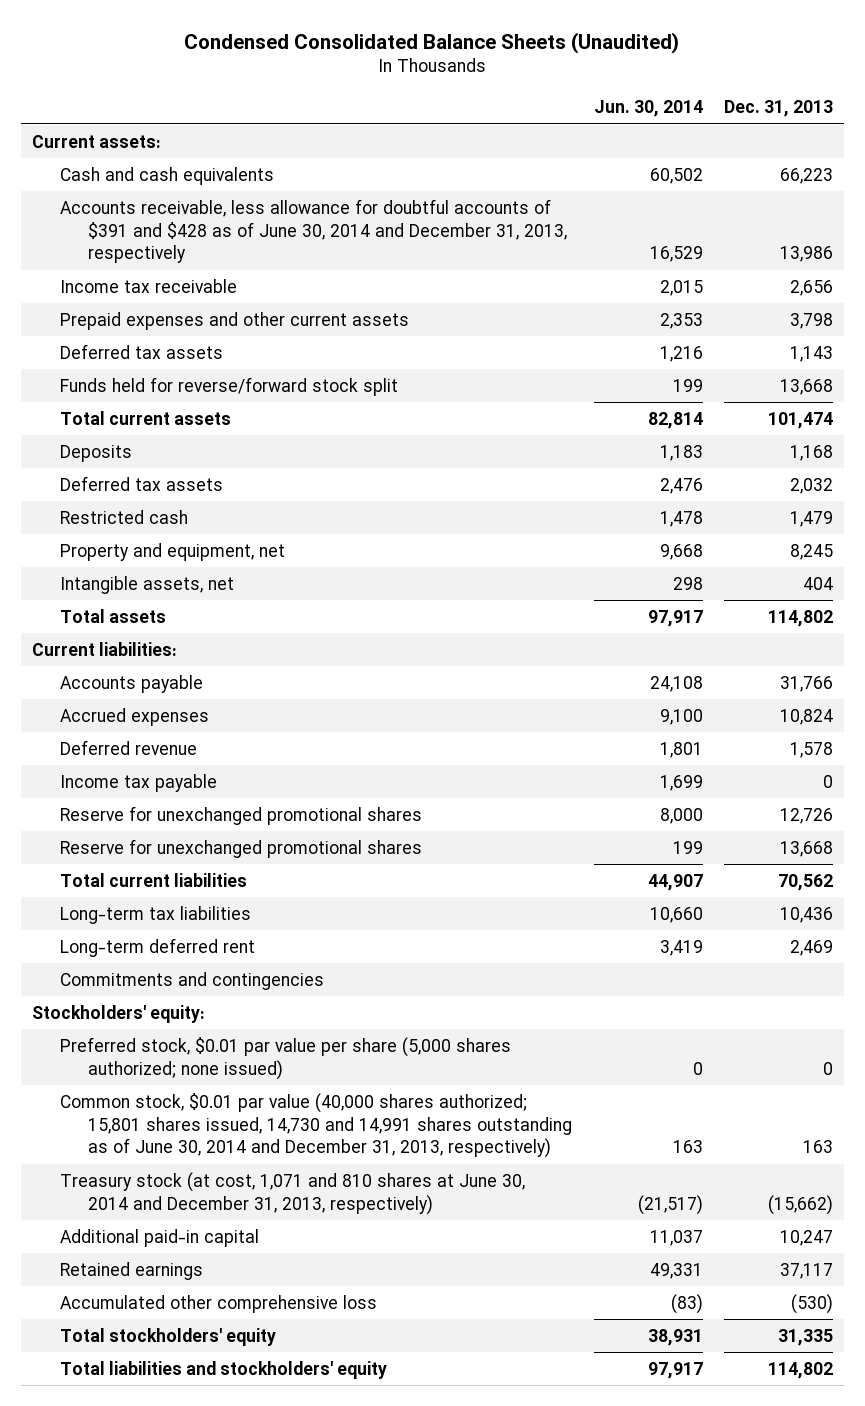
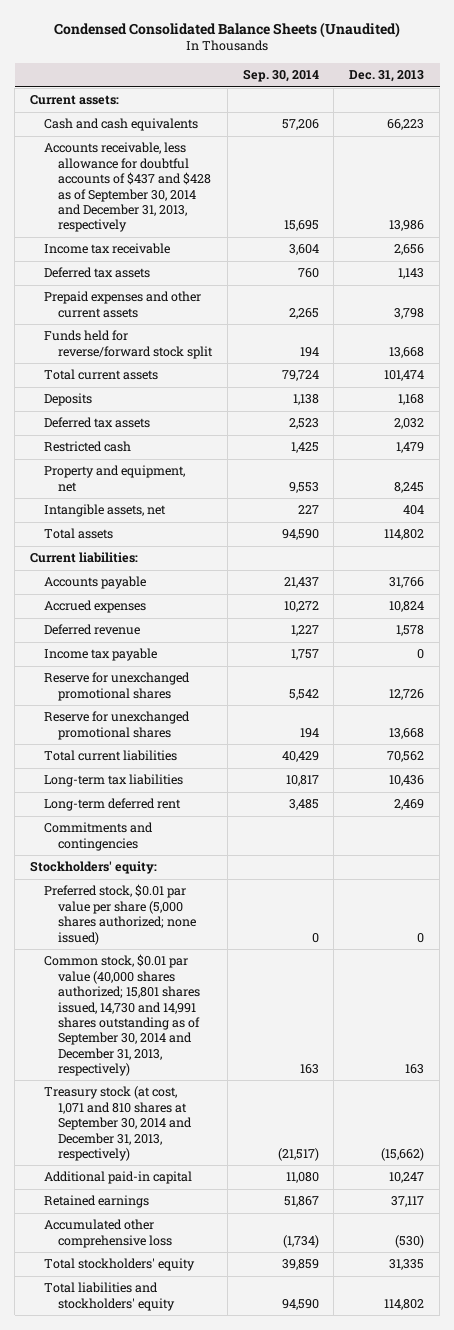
[593,100,703,118] Jun. 30, 2014 -> none
none -> [242,69,319,83] Sep. 30, 2014
[60,198,568,264] Accounts receivable, less allowance for doubtful accounts of $391 and $428 as of June 30, 2014 and December 31, 2013, respectively -> [43,142,211,233] Accounts receivable, less allowance for doubtful accounts of $437 and $428 as of September 30, 2014 and December 31, 2013, respectively
[60,311,410,330] Prepaid expenses and other current assets -> [43,291,201,318] Prepaid expenses and other current assets
[60,1092,573,1159] Common stock, $0.01 par value (40,000 shares authorized; 15,801 shares issued, 14,730 and 14,991 shares outstanding as of June 30, 2014 and December 31, 2013, respectively) -> [43,954,200,1076] Common stock, $0.01 par value (40,000 shares authorized; 15,801 shares issued, 14,730 and 14,991 shares outstanding as of September 30, 2014 and December 31, 2013, respectively)
[60,1171,526,1215] Treasury stock (at cost, 1,071 and 810 shares at June 30, 2014 and December 31, 2013, respectively) -> [43,1086,192,1161] Treasury stock (at cost, 1,071 and 810 shares at September 30, 2014 and December 31, 2013, respectively)

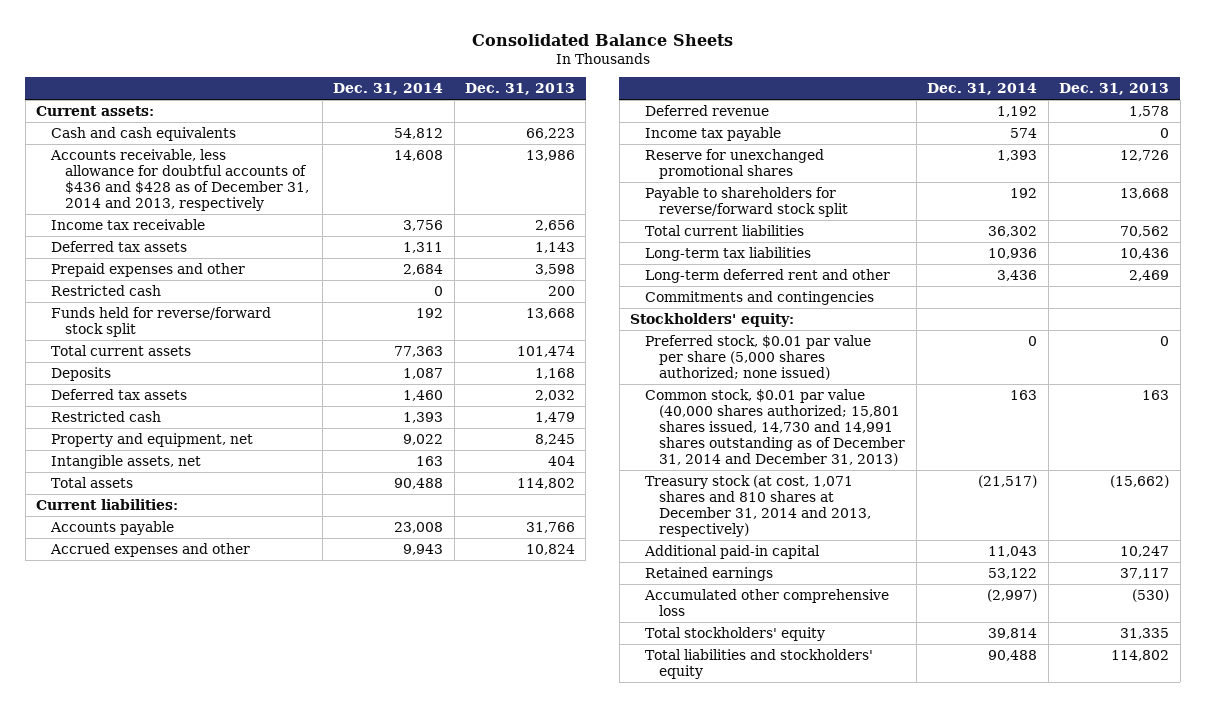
[54,21,401,38] Condensed Consolidated Balance Sheets (Unaudited) -> [471,34,733,47] Consolidated Balance Sheets
[242,69,319,83] Sep. 30, 2014 -> none
none -> [333,83,444,96] Dec. 31, 2014
[43,142,211,233] Accounts receivable, less allowance for doubtful accounts of $437 and $428 as of September 30, 2014 and December 31, 2013, respectively -> [49,148,310,211] Accounts receivable, less allowance for doubtful accounts of $436 and $428 as of December 31, 2014 and 2013, respectively
[43,291,201,318] Prepaid expenses and other current assets -> [50,262,245,277] Prepaid expenses and other
[394,307,425,319] 3,798 -> [535,263,576,275] 3,598
none -> [50,284,161,296] Restricted cash
[43,600,146,614] Accrued expenses -> [49,542,250,557] Accrued expenses and other
[43,711,190,740] Reserve for unexchanged promotional shares -> [644,186,849,217] Payable to shareholders for reverse/forward stock split
[43,798,181,812] Long-term deferred rent -> [644,268,890,283] Long-term deferred rent and other
[43,954,200,1076] Common stock, $0.01 par value (40,000 shares authorized; 15,801 shares issued, 14,730 and 14,991 shares outstanding as of September 30, 2014 and December 31, 2013, respectively) -> [644,388,906,466] Common stock, $0.01 par value (40,000 shares authorized; 15,801 shares issued, 14,730 and 14,991 shares outstanding as of December 31, 2014 and December 31, 2013)
[43,1086,192,1161] Treasury stock (at cost, 1,071 and 810 shares at September 30, 2014 and December 31, 2013, respectively) -> [644,474,872,537] Treasury stock (at cost, 1,071 shares and 810 shares at December 31, 2014 and 2013, respectively)

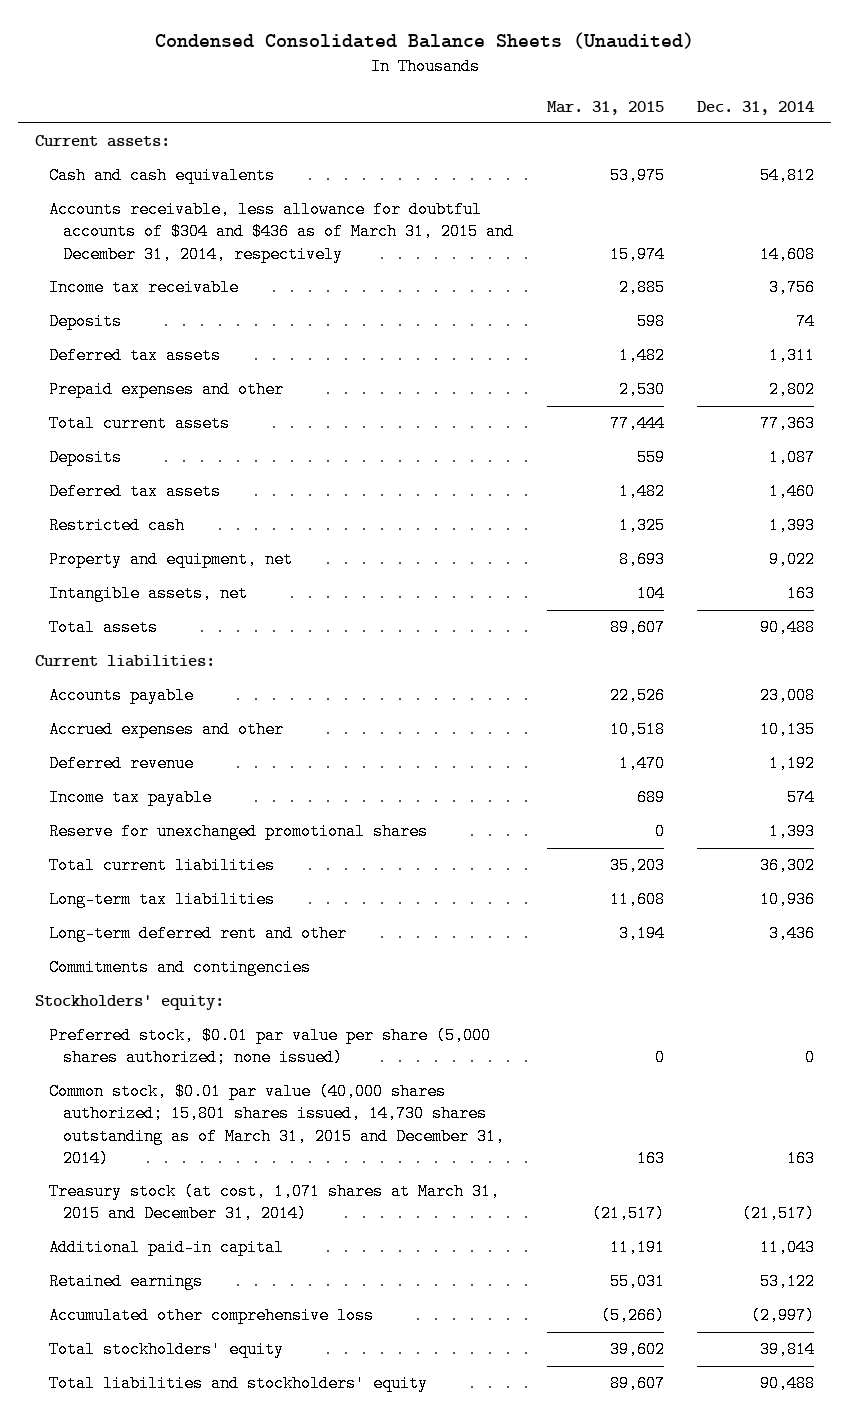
[471,34,733,47] Consolidated Balance Sheets -> [154,31,694,49] Condensed Consolidated Balance Sheets (Unaudited)
[465,83,576,96] Dec. 31, 2013 -> none
none -> [546,100,664,115] Mar. 31, 2015
[49,148,310,211] Accounts receivable, less allowance for doubtful accounts of $436 and $428 as of December 31, 2014 and 2013, respectively -> [49,201,514,263] Accounts receivable, less allowance for doubtful accounts of $304 and $436 as of March 31, 2015 and December 31, 2014, respectively
none -> [49,313,123,331] Deposits
[50,284,161,296] Restricted cash -> none
[50,306,271,337] Funds held for reverse/forward stock split -> none
[403,263,444,275] 2,684 -> [769,381,816,399] 2,802
[403,543,444,555] 9,943 -> [760,721,816,739] 10,135
[644,186,849,217] Payable to shareholders for reverse/forward stock split -> none
[644,388,906,466] Common stock, $0.01 par value (40,000 shares authorized; 15,801 shares issued, 14,730 and 14,991 shares outstanding as of December 31, 2014 and December 31, 2013) -> [49,1083,505,1167] Common stock, $0.01 par value (40,000 shares authorized; 15,801 shares issued, 14,730 shares outstanding as of March 31, 2015 and December 31, 2014)
[644,474,872,537] Treasury stock (at cost, 1,071 shares and 810 shares at December 31, 2014 and 2013, respectively) -> [49,1183,501,1223] Treasury stock (at cost, 1,071 shares at March 31, 2015 and December 31, 2014)

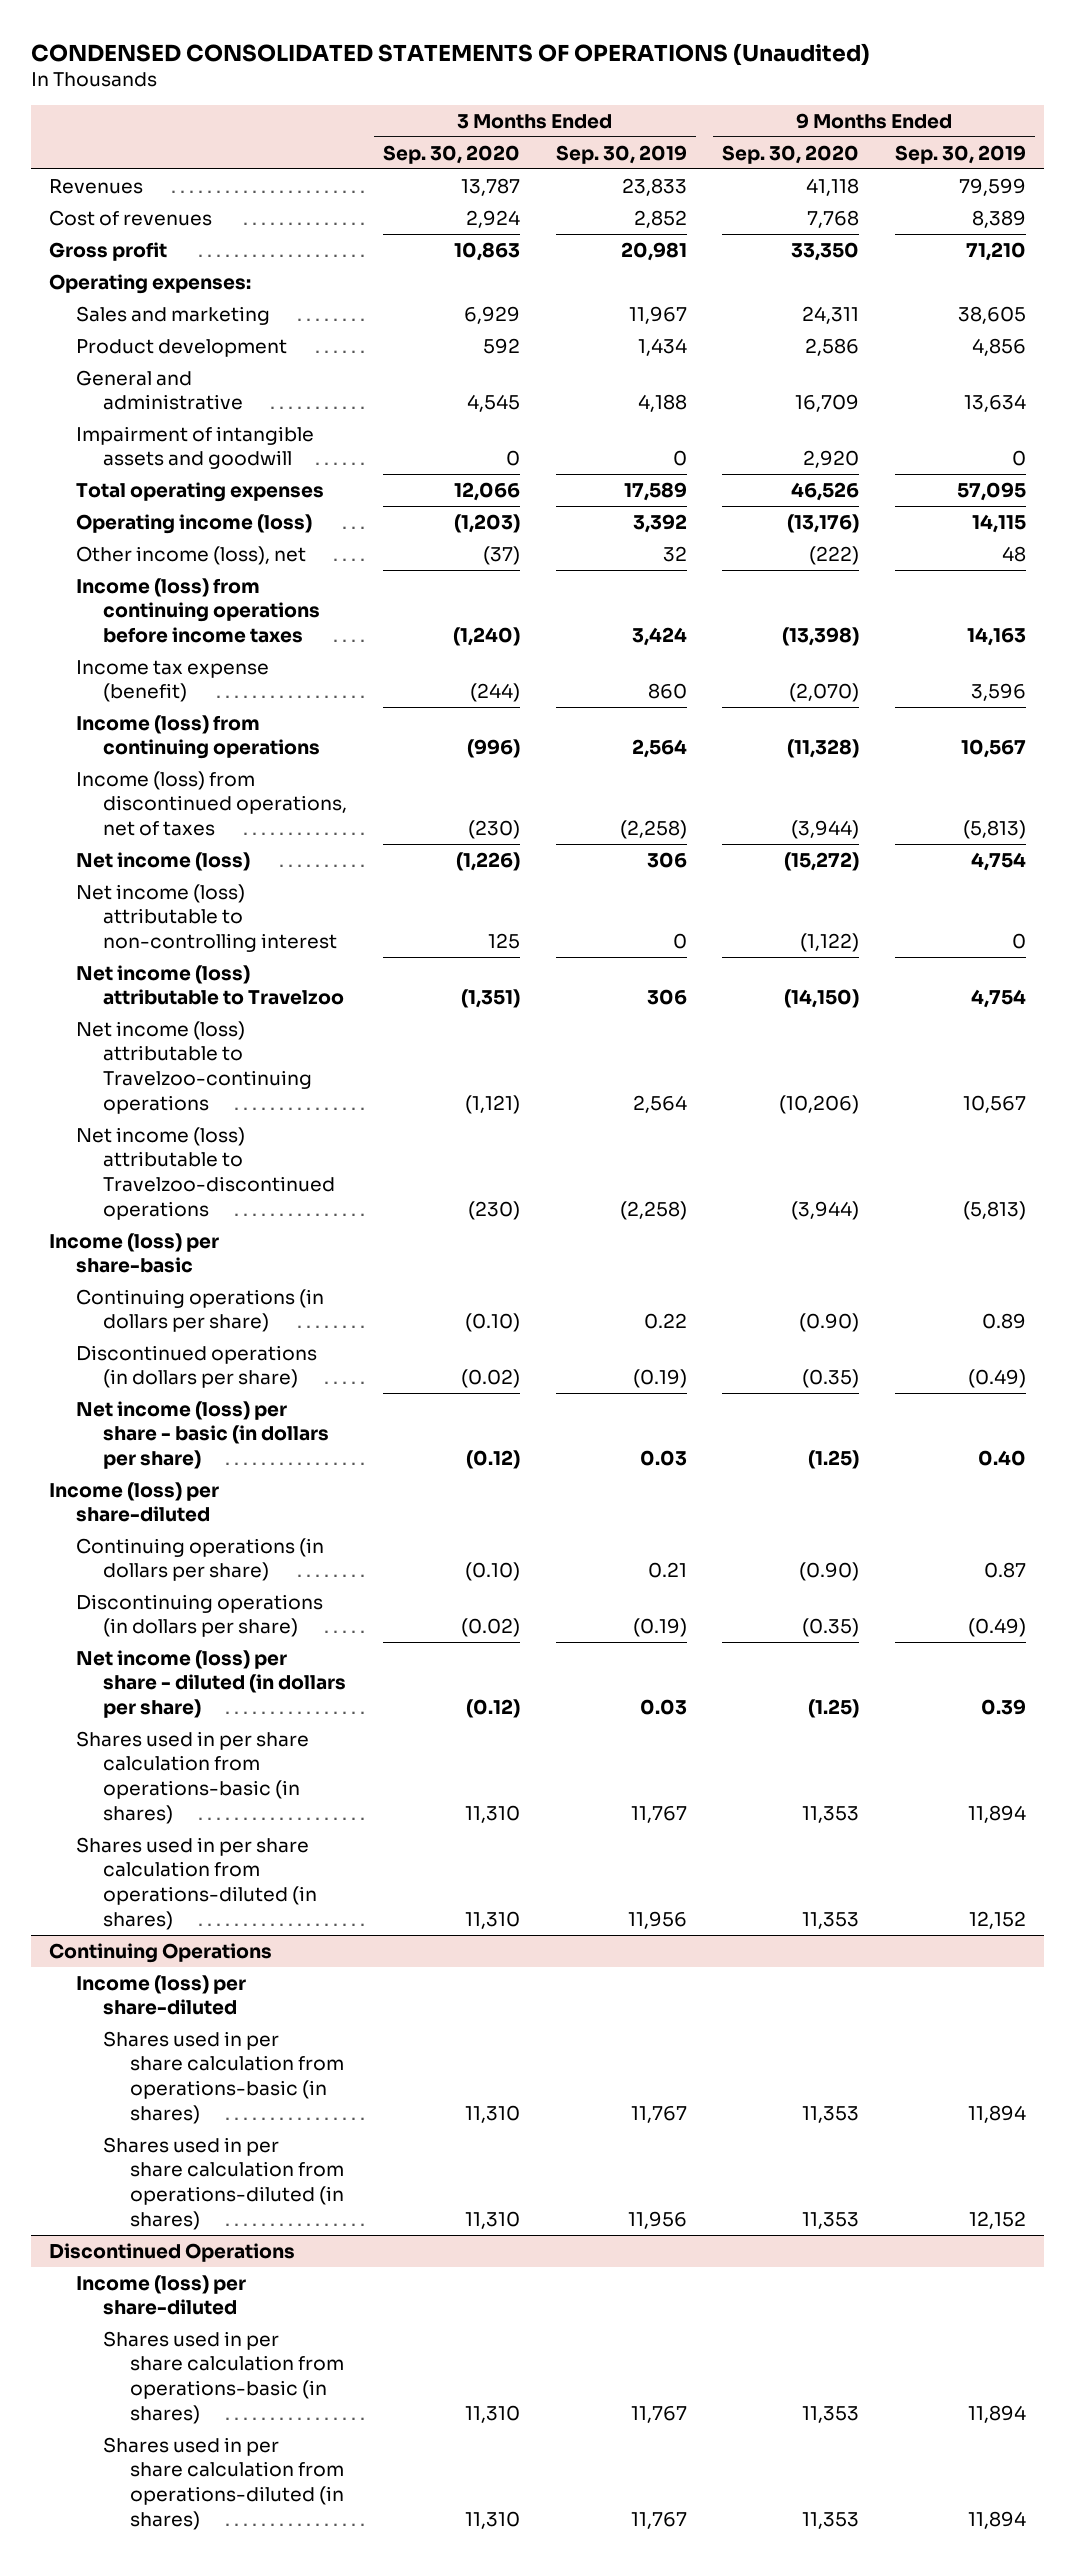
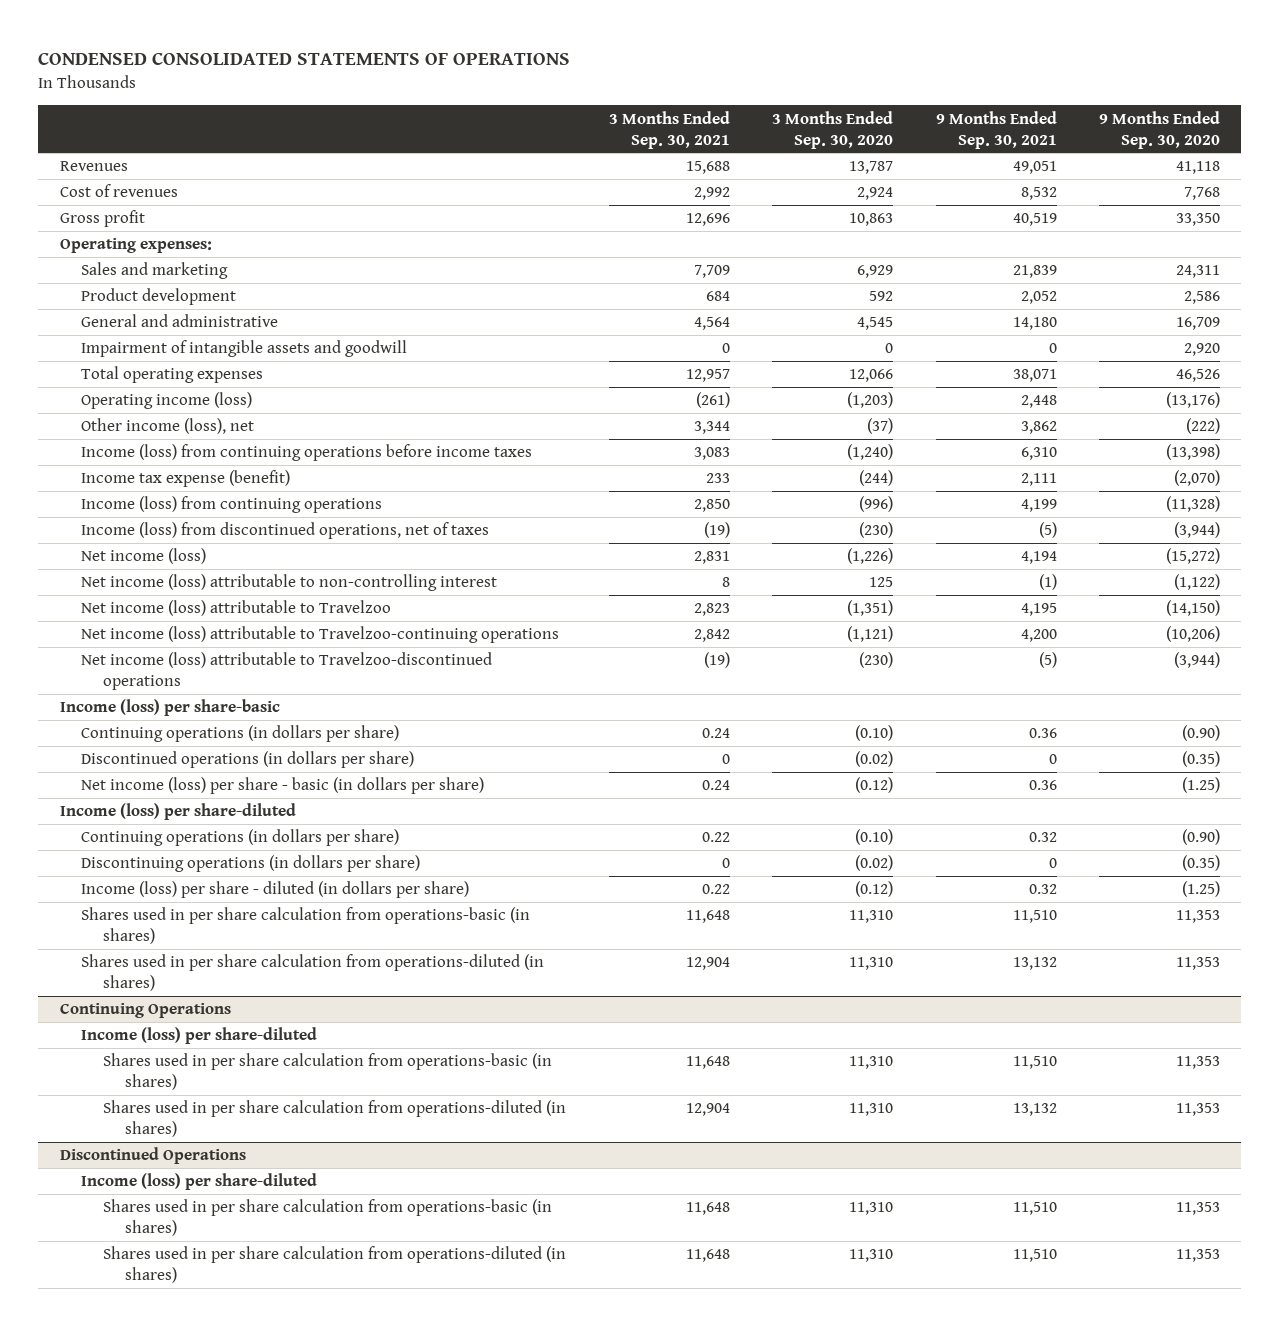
[31,42,871,66] CONDENSED CONSOLIDATED STATEMENTS OF OPERATIONS (Unaudited) -> [38,52,571,66] CONDENSED CONSOLIDATED STATEMENTS OF OPERATIONS
[555,144,687,164] Sep. 30, 2019 -> none
[895,144,1027,164] Sep. 30, 2019 -> none
none -> [608,110,730,149] 3 Months Ended Sep. 30, 2021
none -> [935,110,1057,149] 9 Months Ended Sep. 30, 2021
[75,1649,346,1719] Net income (loss) per share - diluted (in dollars per share) -> [81,881,470,899] Income (loss) per share - diluted (in dollars per share)

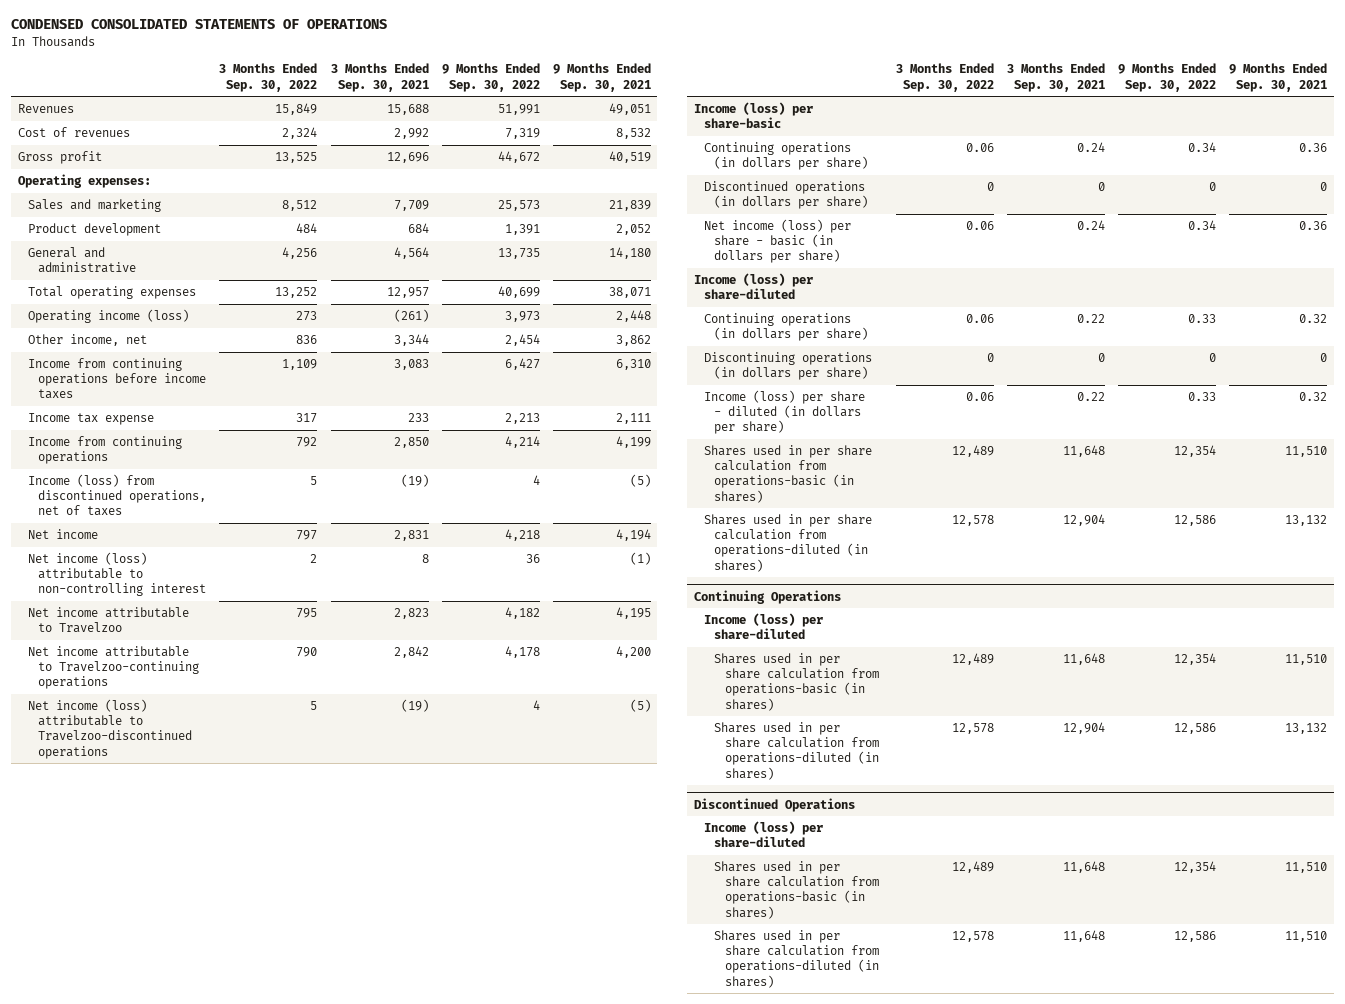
[772,110,894,149] 3 Months Ended Sep. 30, 2020 -> none
[1099,110,1221,149] 9 Months Ended Sep. 30, 2020 -> none
none -> [219,63,318,92] 3 Months Ended Sep. 30, 2022
none -> [441,63,540,92] 9 Months Ended Sep. 30, 2022
[81,340,408,358] Impairment of intangible assets and goodwill -> none
[81,418,255,435] Other income (loss), net -> [27,333,147,346] Other income, net
[81,444,533,462] Income (loss) from continuing operations before income taxes -> [27,357,207,400] Income from continuing operations before income taxes
[81,470,291,488] Income tax expense (benefit) -> [27,412,154,425] Income tax expense
[81,496,383,514] Income (loss) from continuing operations -> [27,435,182,465] Income from continuing operations
[81,548,207,565] Net income (loss) -> [27,528,98,539] Net income
[81,600,392,617] Net income (loss) attributable to Travelzoo -> [27,606,189,634] Net income attributable to Travelzoo
[81,626,560,644] Net income (loss) attributable to Travelzoo-continuing operations -> [27,645,200,690] Net income attributable to Travelzoo-continuing operations

